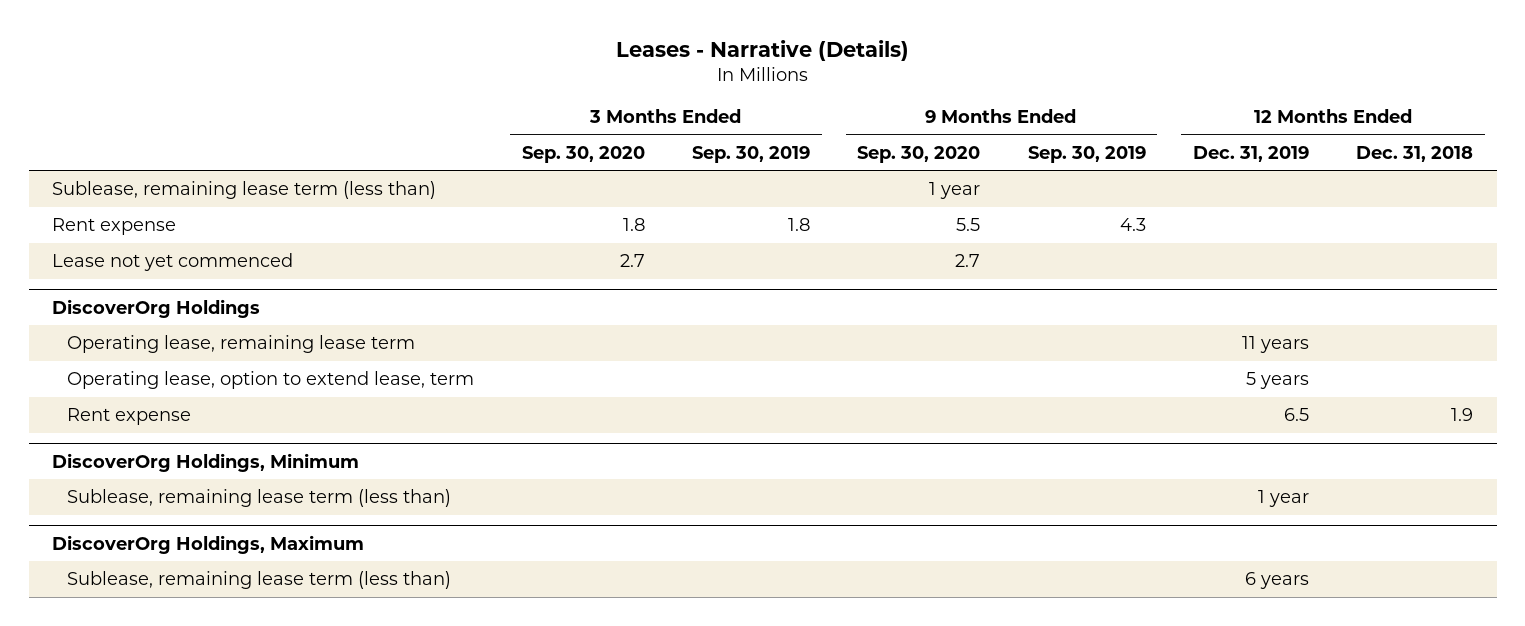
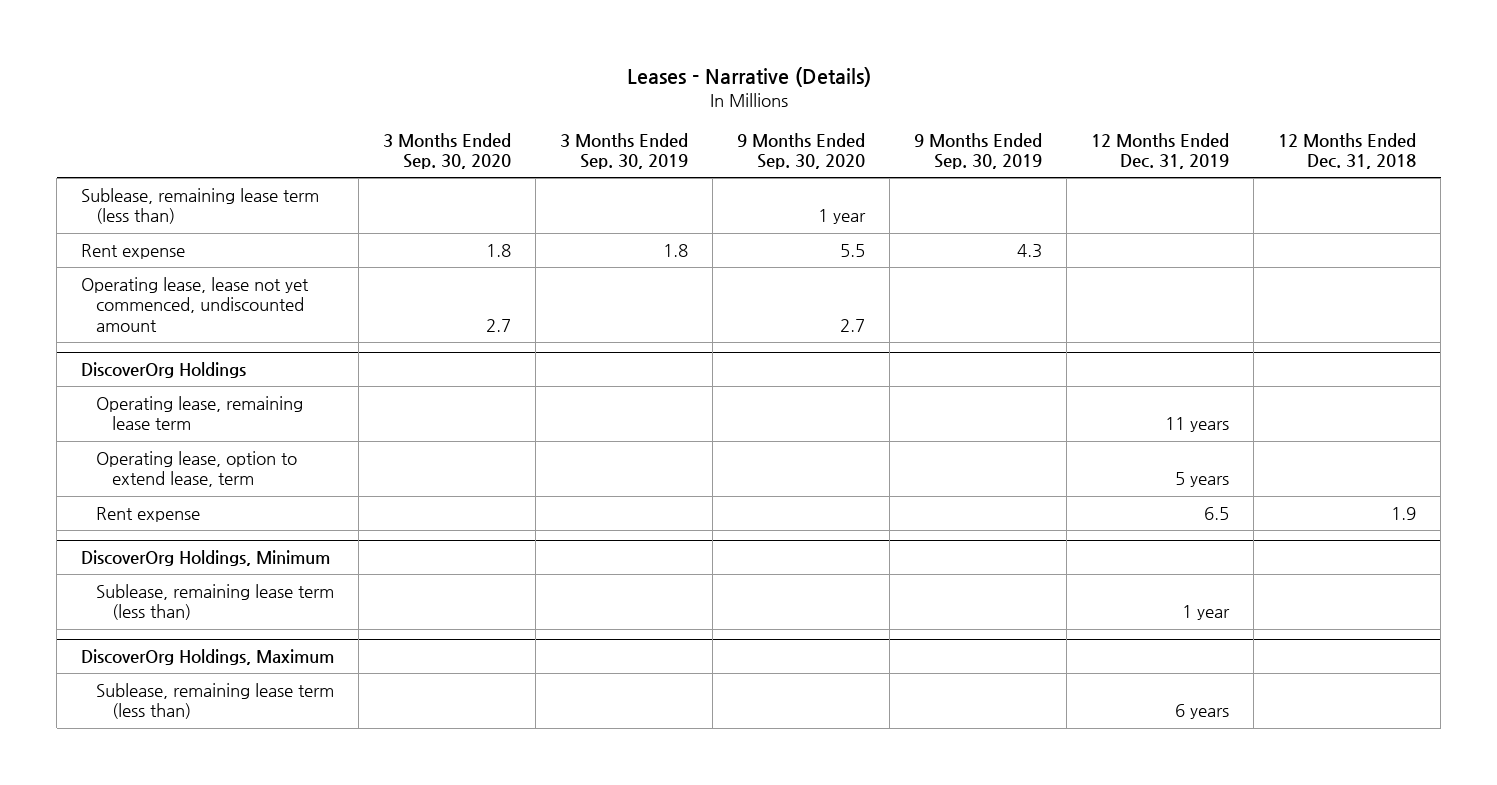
[52,253,294,272] Lease not yet commenced -> [81,276,310,333] Operating lease, lease not yet commenced, undiscounted amount

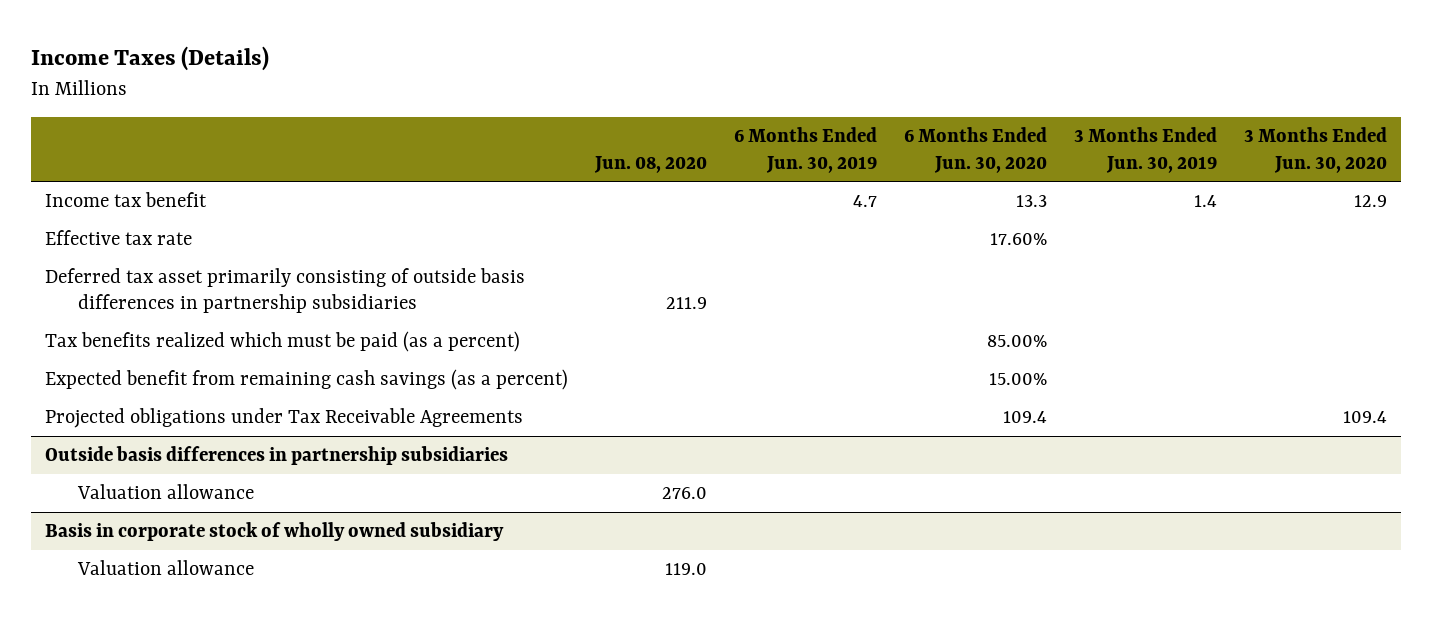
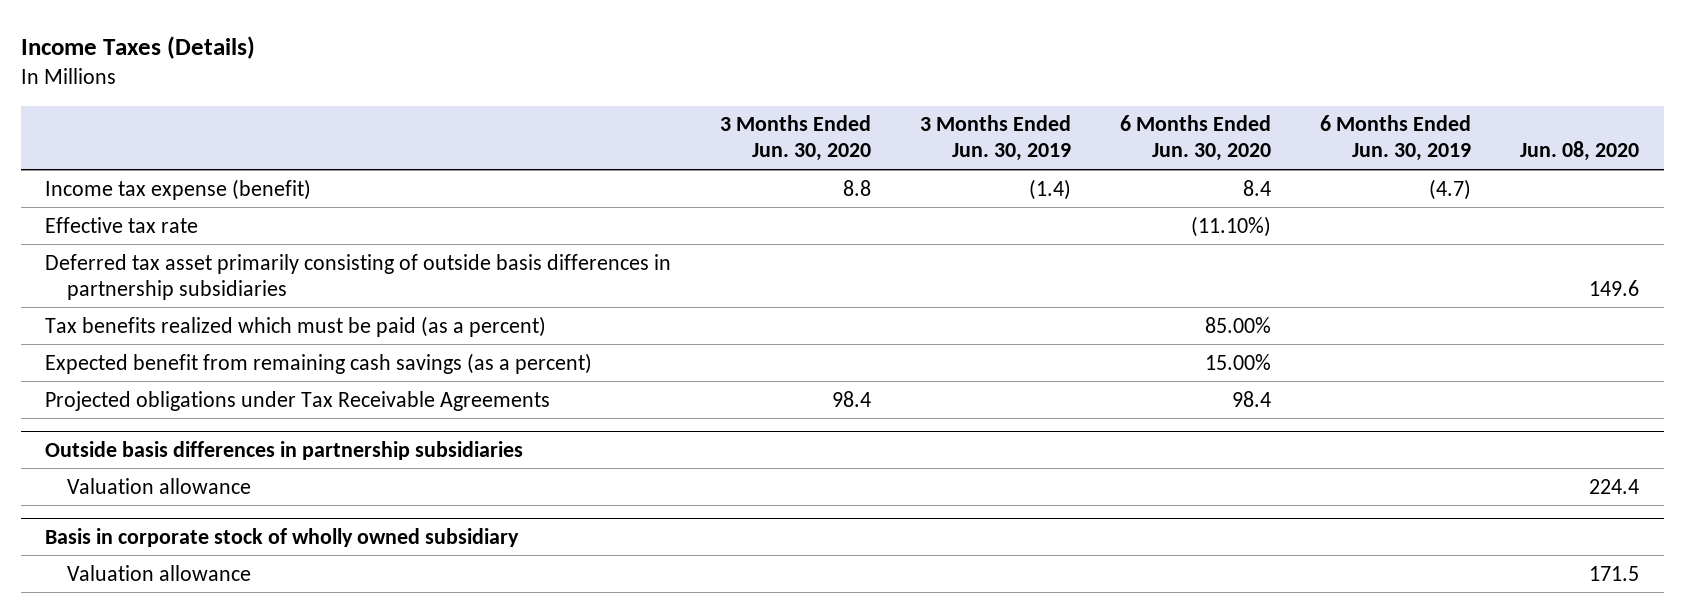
[44,192,207,208] Income tax benefit -> [45,178,312,200] Income tax expense (benefit)
[852,195,877,208] 4.7 -> [1429,178,1472,200] (4.7)
[1016,195,1048,208] 13.3 -> [1243,179,1272,196] 8.4
[1194,195,1218,208] 1.4 -> [1029,178,1072,200] (1.4)
[1354,195,1388,208] 12.9 -> [843,179,872,196] 8.8
[990,233,1048,246] 17.60% -> [1191,215,1272,237] (11.10%)
[665,297,707,310] 211.9 -> [1589,279,1640,296] 149.6
[1003,411,1048,424] 109.4 -> [1232,390,1272,407] 98.4
[1343,411,1388,424] 109.4 -> [832,390,872,407] 98.4
[661,487,707,500] 276.0 -> [1589,478,1640,494] 224.4
[664,563,707,576] 119.0 -> [1589,565,1640,581] 171.5

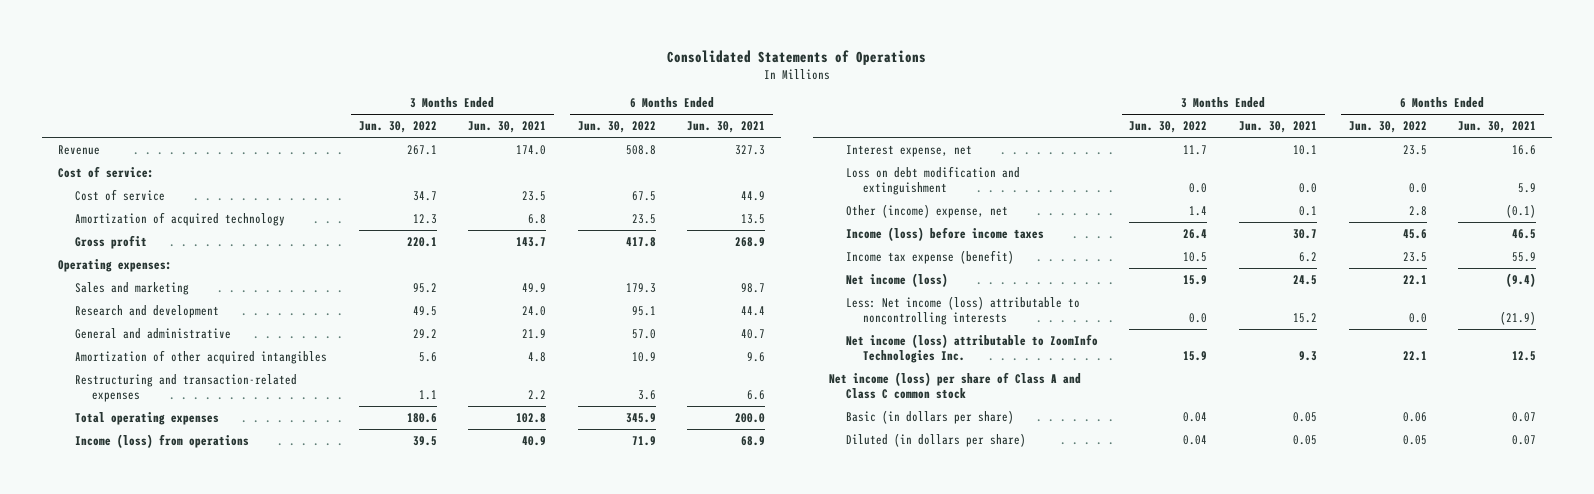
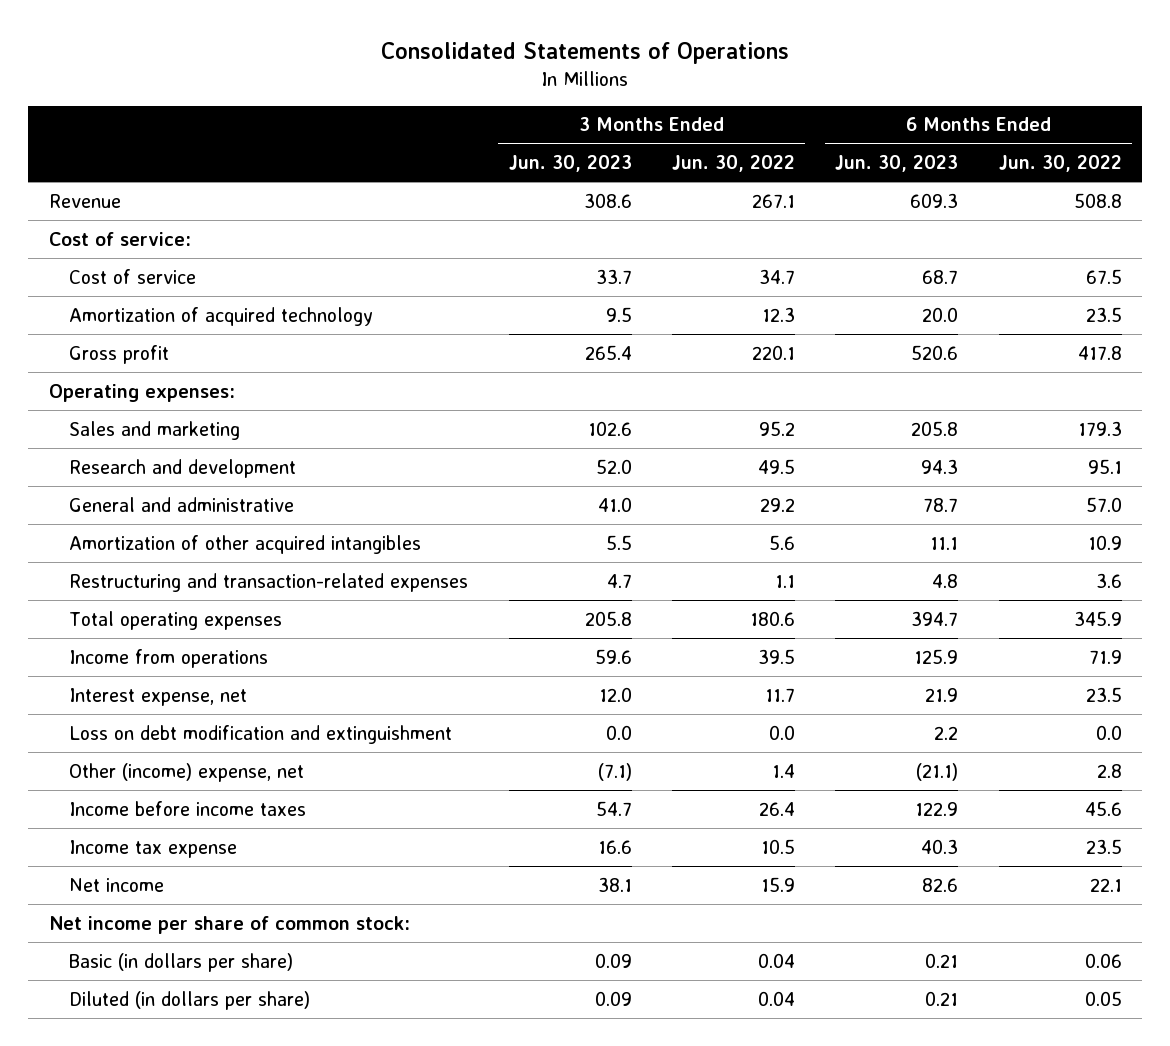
[468,121,547,134] Jun. 30, 2021 -> none
[687,121,766,134] Jun. 30, 2021 -> none
none -> [508,154,632,172] Jun. 30, 2023
none -> [835,154,959,172] Jun. 30, 2023
[75,433,250,448] Income (loss) from operations -> [69,648,269,668] Income from operations
[845,272,948,287] Net income (loss) -> none
[845,295,1080,326] Less: Net income (loss) attributable to noncontrolling interests -> none
[845,226,1044,241] Income (loss) before income taxes -> [69,800,307,816] Income before income taxes
[845,249,1014,264] Income tax expense (benefit) -> [69,839,238,858] Income tax expense
[845,333,1098,364] Net income (loss) attributable to ZoomInfo Technologies Inc. -> [69,877,165,892] Net income
[828,371,1081,400] Net income (loss) per share of Class A and Class C common stock -> [48,915,410,934] Net income per share of common stock:

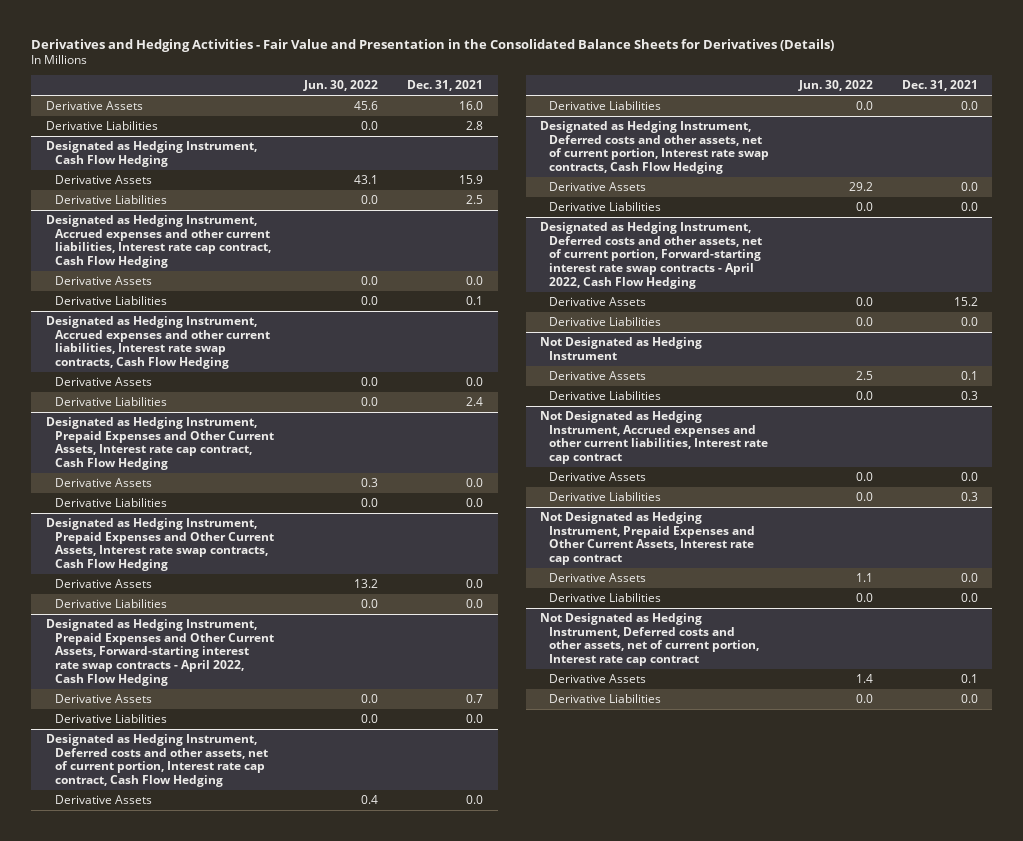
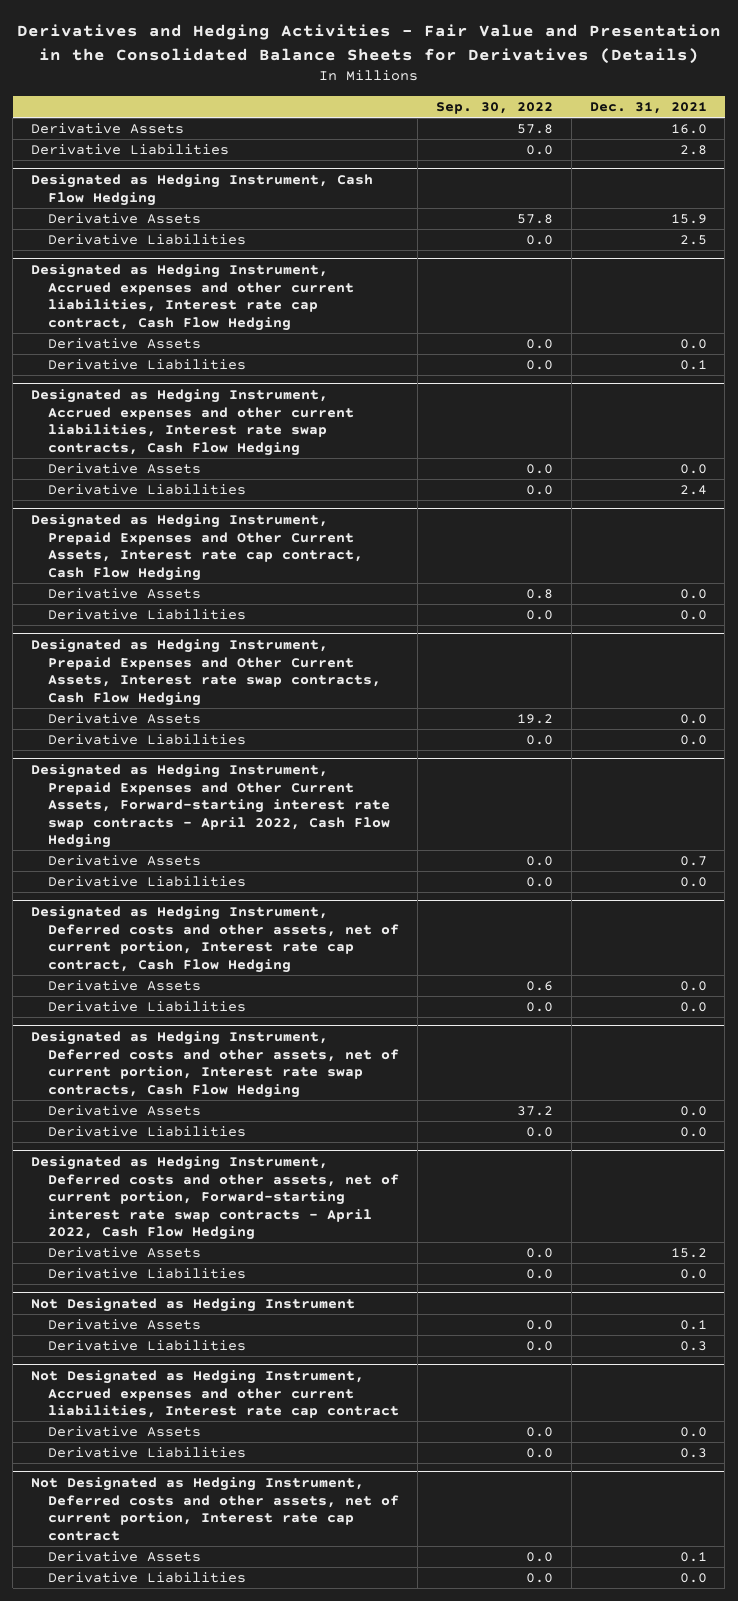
[302,80,378,92] Jun. 30, 2022 -> none
none -> [435,101,553,114] Sep. 30, 2022
[540,512,756,565] Not Designated as Hedging Instrument, Prepaid Expenses and Other Current Assets, Interest rate cap contract -> none
[549,573,647,583] Derivative Assets -> none
[549,593,662,603] Derivative Liabilities -> none

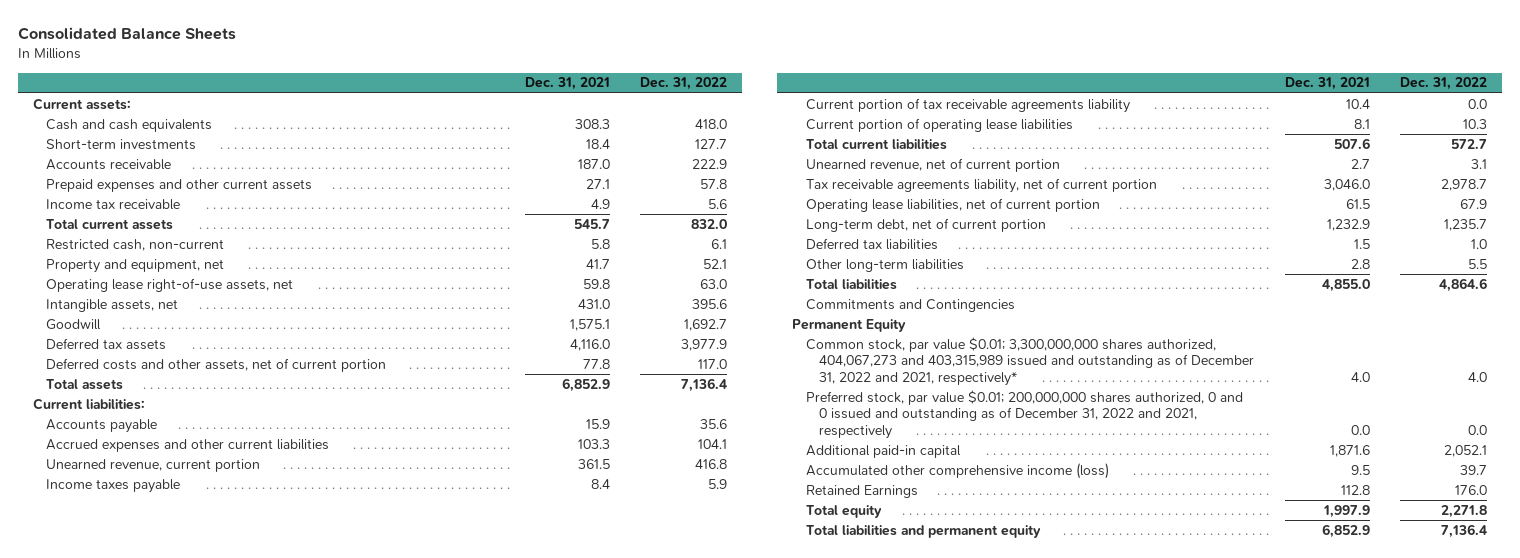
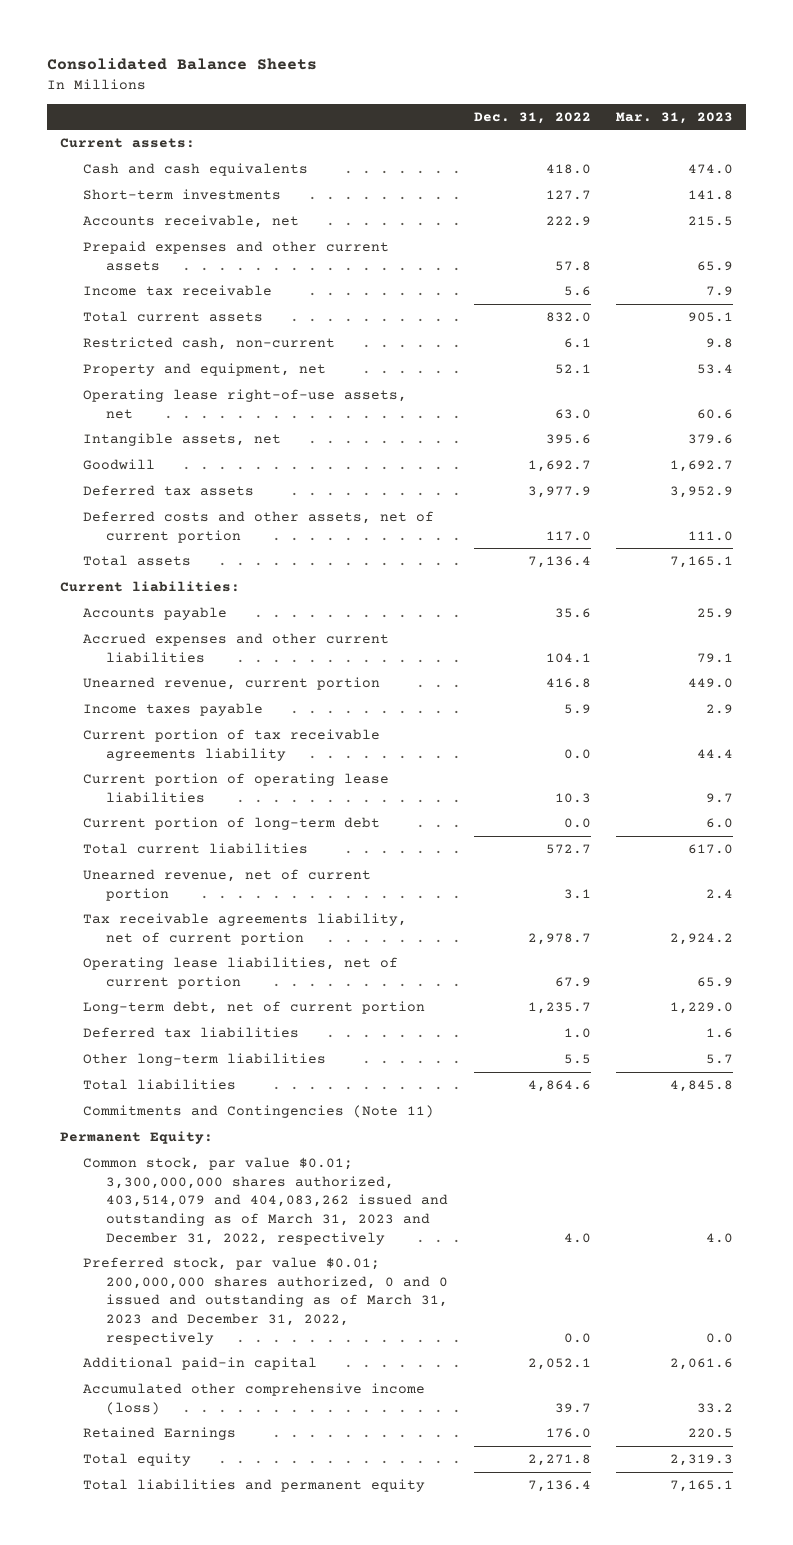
[524,77,610,91] Dec. 31, 2021 -> none
none -> [616,111,734,124] Mar. 31, 2023
[46,158,172,170] Accounts receivable -> [82,215,299,229] Accounts receivable, net
none -> [82,817,380,831] Current portion of long-term debt
[805,298,1015,312] Commitments and Contingencies -> [82,1105,434,1119] Commitments and Contingencies (Note 11)
[792,318,907,332] Permanent Equity -> [59,1131,213,1145] Permanent Equity:
[805,336,1255,386] Common stock, par value $0.01; 3,300,000,000 shares authorized, 404,067,273 and 403,315,989 issued and outstanding as of December 31, 2022 and 2021, respectively* -> [82,1157,449,1245] Common stock, par value $0.01; 3,300,000,000 shares authorized, 403,514,079 and 404,083,262 issued and outstanding as of March 31, 2023 and December 31, 2022, respectively
[805,389,1243,439] Preferred stock, par value $0.01; 200,000,000 shares authorized, 0 and 0 issued and outstanding as of December 31, 2022 and 2021, respectively -> [82,1257,449,1345] Preferred stock, par value $0.01; 200,000,000 shares authorized, 0 and 0 issued and outstanding as of March 31, 2023 and December 31, 2022, respectively

